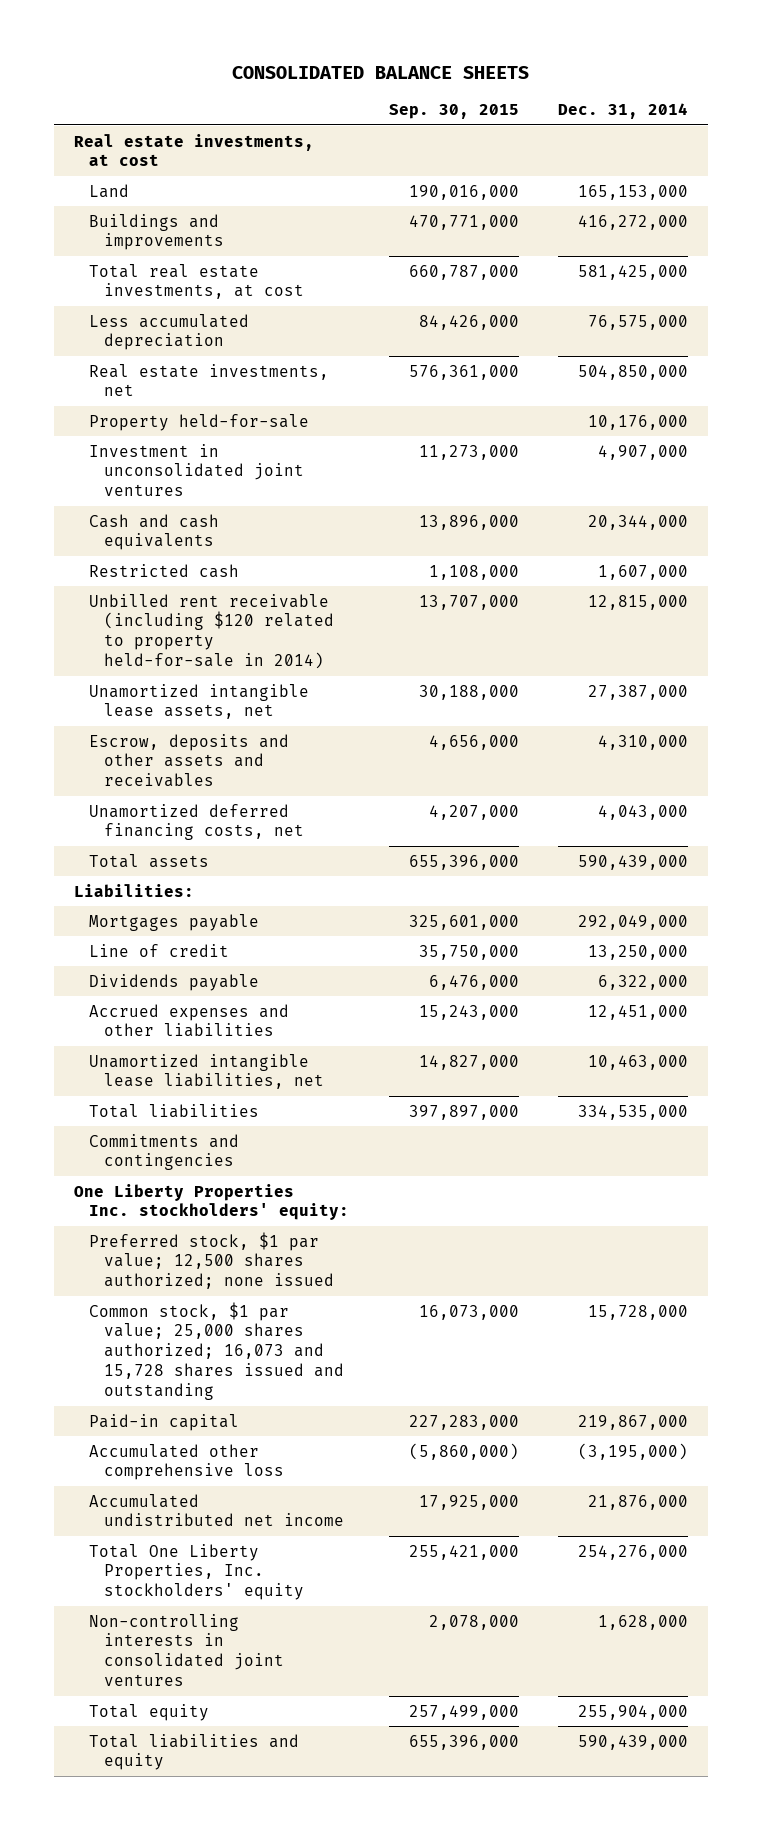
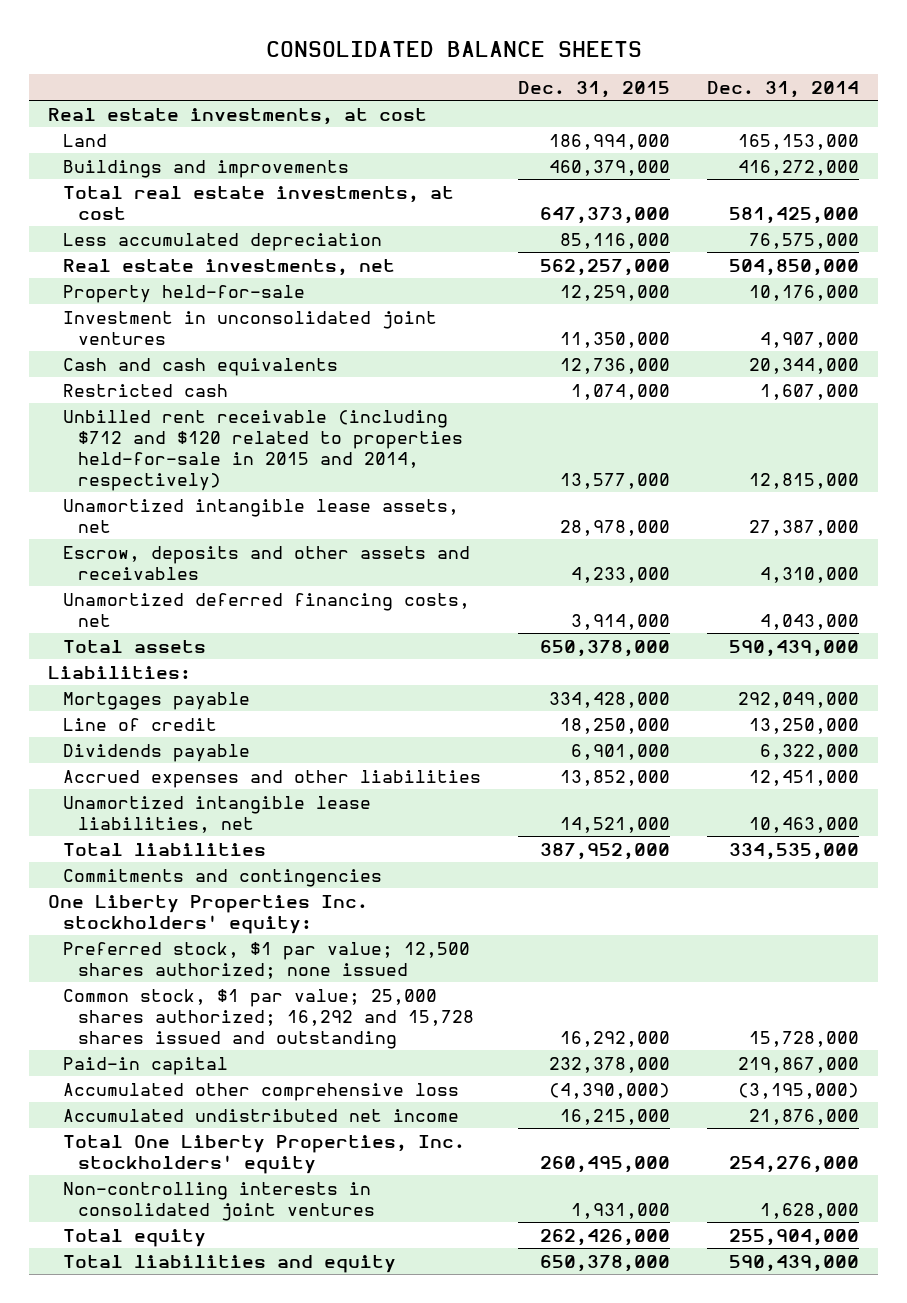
[388,104,519,120] Sep. 30, 2015 -> none
none -> [518,81,671,99] Dec. 31, 2015
[89,593,335,670] Unbilled rent receivable (including $120 related to property held-for-sale in 2014) -> [62,409,463,491] Unbilled rent receivable (including $712 and $120 related to properties held-for-sale in 2015 and 2014, respectively)
[89,1301,345,1400] Common stock, $1 par value; 25,000 shares authorized; 16,073 and 15,728 shares issued and outstanding -> [62,988,474,1049] Common stock, $1 par value; 25,000 shares authorized; 16,292 and 15,728 shares issued and outstanding

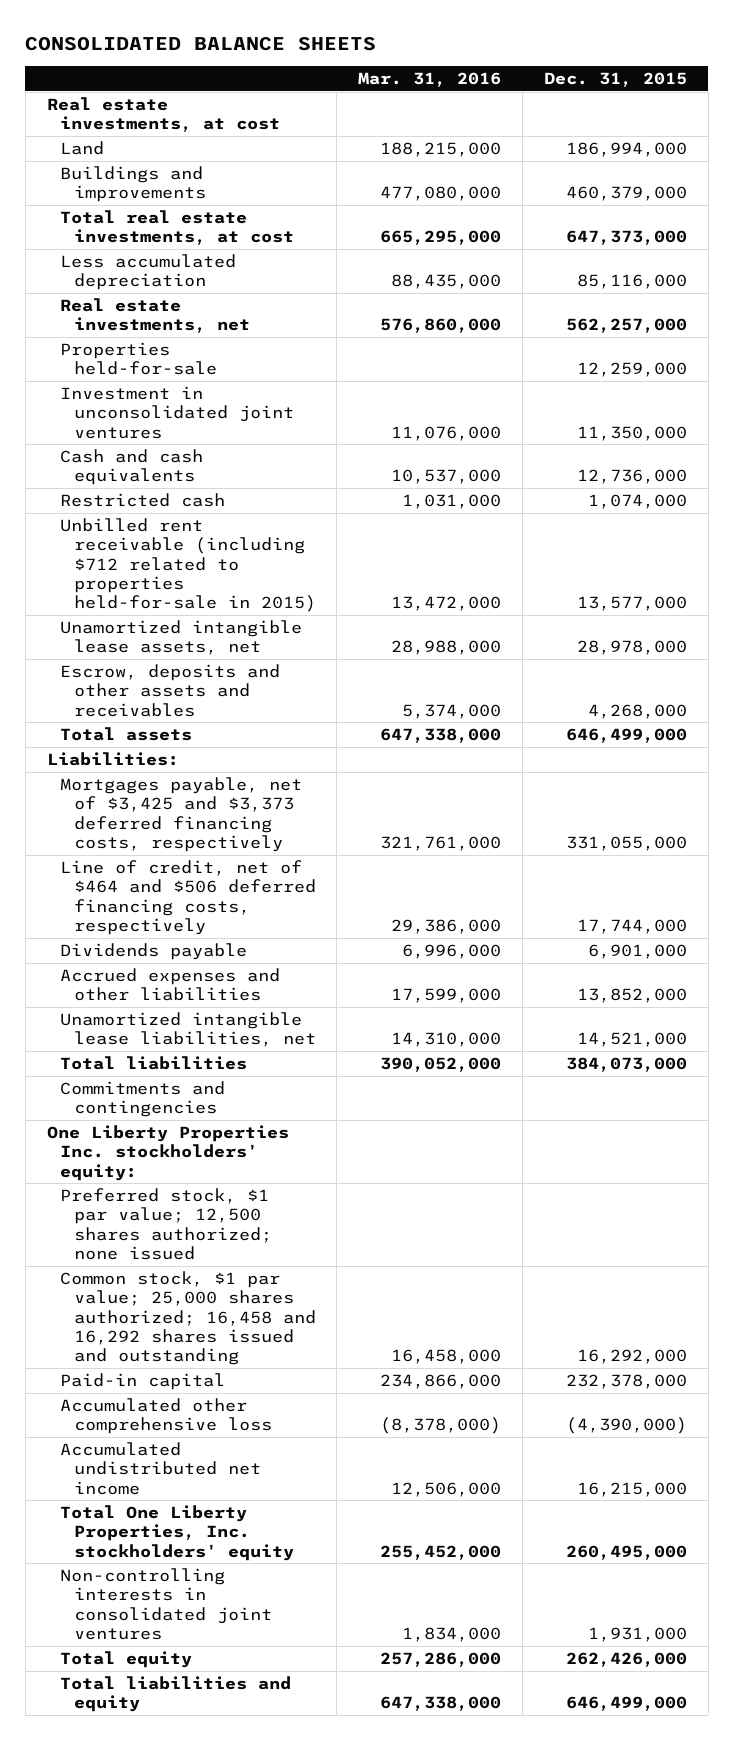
[707,81,860,99] Dec. 31, 2014 -> none
none -> [358,71,502,87] Mar. 31, 2016
[62,284,305,303] Property held-for-sale -> [60,341,217,376] Properties held-for-sale
[62,409,463,491] Unbilled rent receivable (including $712 and $120 related to properties held-for-sale in 2015 and 2014, respectively) -> [60,517,316,613] Unbilled rent receivable (including $712 related to properties held-for-sale in 2015)
[62,592,470,627] Unamortized deferred financing costs, net -> none
[571,566,671,583] 4,233,000 -> [587,703,687,719] 4,268,000
[540,639,671,657] 650,378,000 -> [565,727,687,743] 646,499,000
[62,691,250,710] Mortgages payable -> none
none -> [60,776,303,852] Mortgages payable, net of $3,425 and $3,373 deferred financing costs, respectively
[62,717,217,731] Line of credit -> [60,859,316,935] Line of credit, net of $464 and $506 deferred financing costs, respectively
[560,717,671,734] 18,250,000 -> [576,918,687,934] 17,744,000
[540,842,671,860] 387,952,000 -> [565,1056,687,1072] 384,073,000
[62,988,474,1049] Common stock, $1 par value; 25,000 shares authorized; 16,292 and 15,728 shares issued and outstanding -> [60,1270,316,1366] Common stock, $1 par value; 25,000 shares authorized; 16,458 and 16,292 shares issued and outstanding
[540,1254,671,1272] 650,378,000 -> [565,1696,687,1712] 646,499,000

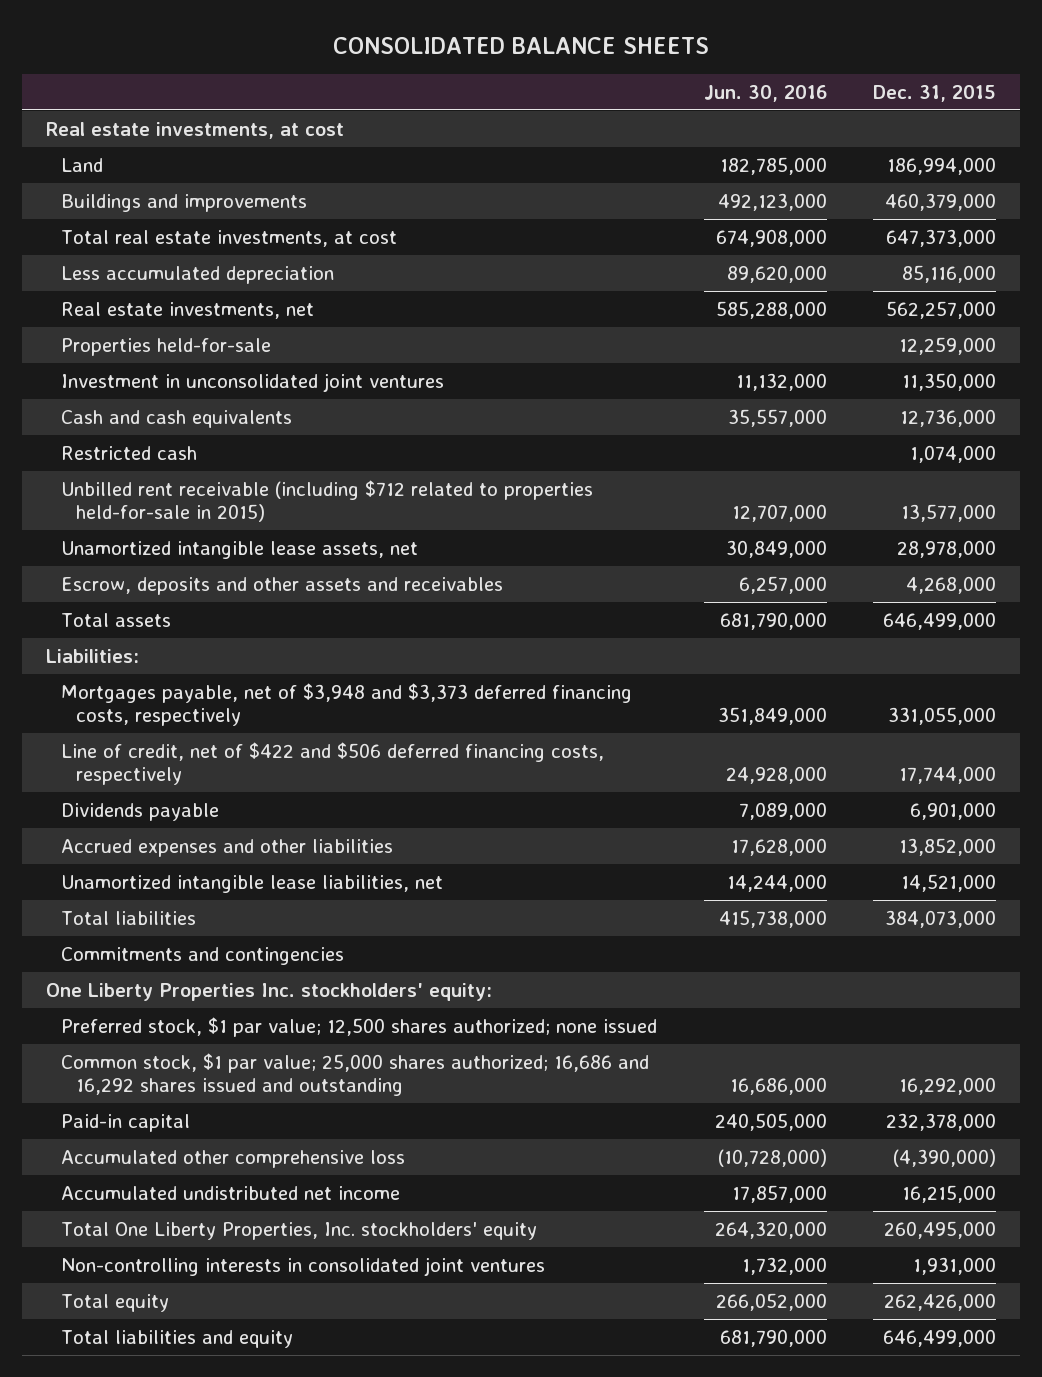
[358,71,502,87] Mar. 31, 2016 -> none
none -> [703,84,827,102] Jun. 30, 2016
[60,776,303,852] Mortgages payable, net of $3,425 and $3,373 deferred financing costs, respectively -> [60,682,632,727] Mortgages payable, net of $3,948 and $3,373 deferred financing costs, respectively
[60,859,316,935] Line of credit, net of $464 and $506 deferred financing costs, respectively -> [60,741,604,786] Line of credit, net of $422 and $506 deferred financing costs, respectively
[60,1270,316,1366] Common stock, $1 par value; 25,000 shares authorized; 16,458 and 16,292 shares issued and outstanding -> [60,1052,649,1097] Common stock, $1 par value; 25,000 shares authorized; 16,686 and 16,292 shares issued and outstanding

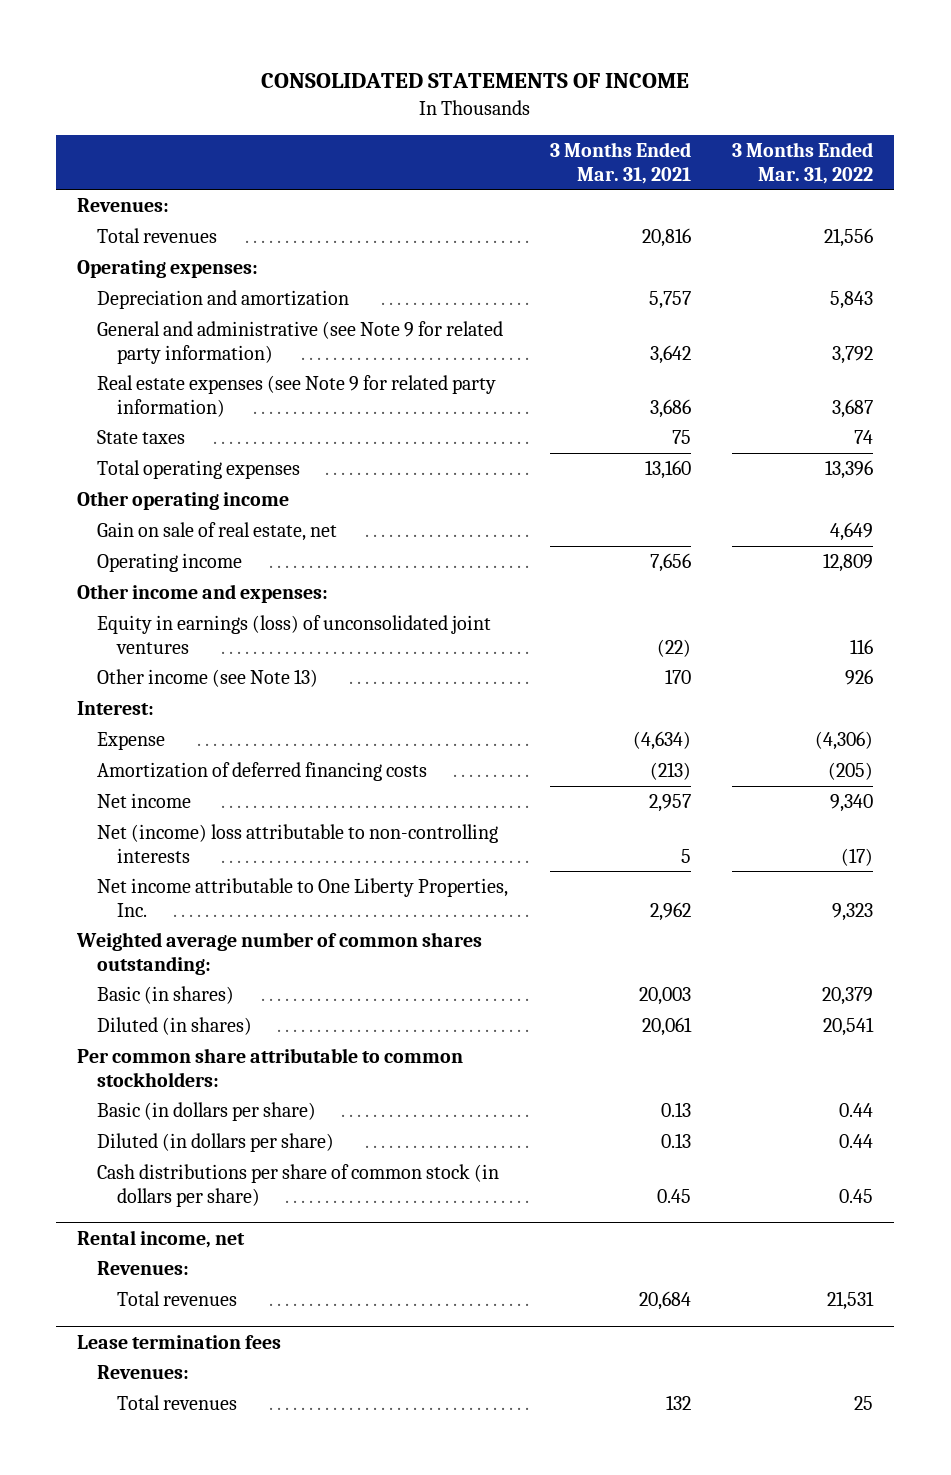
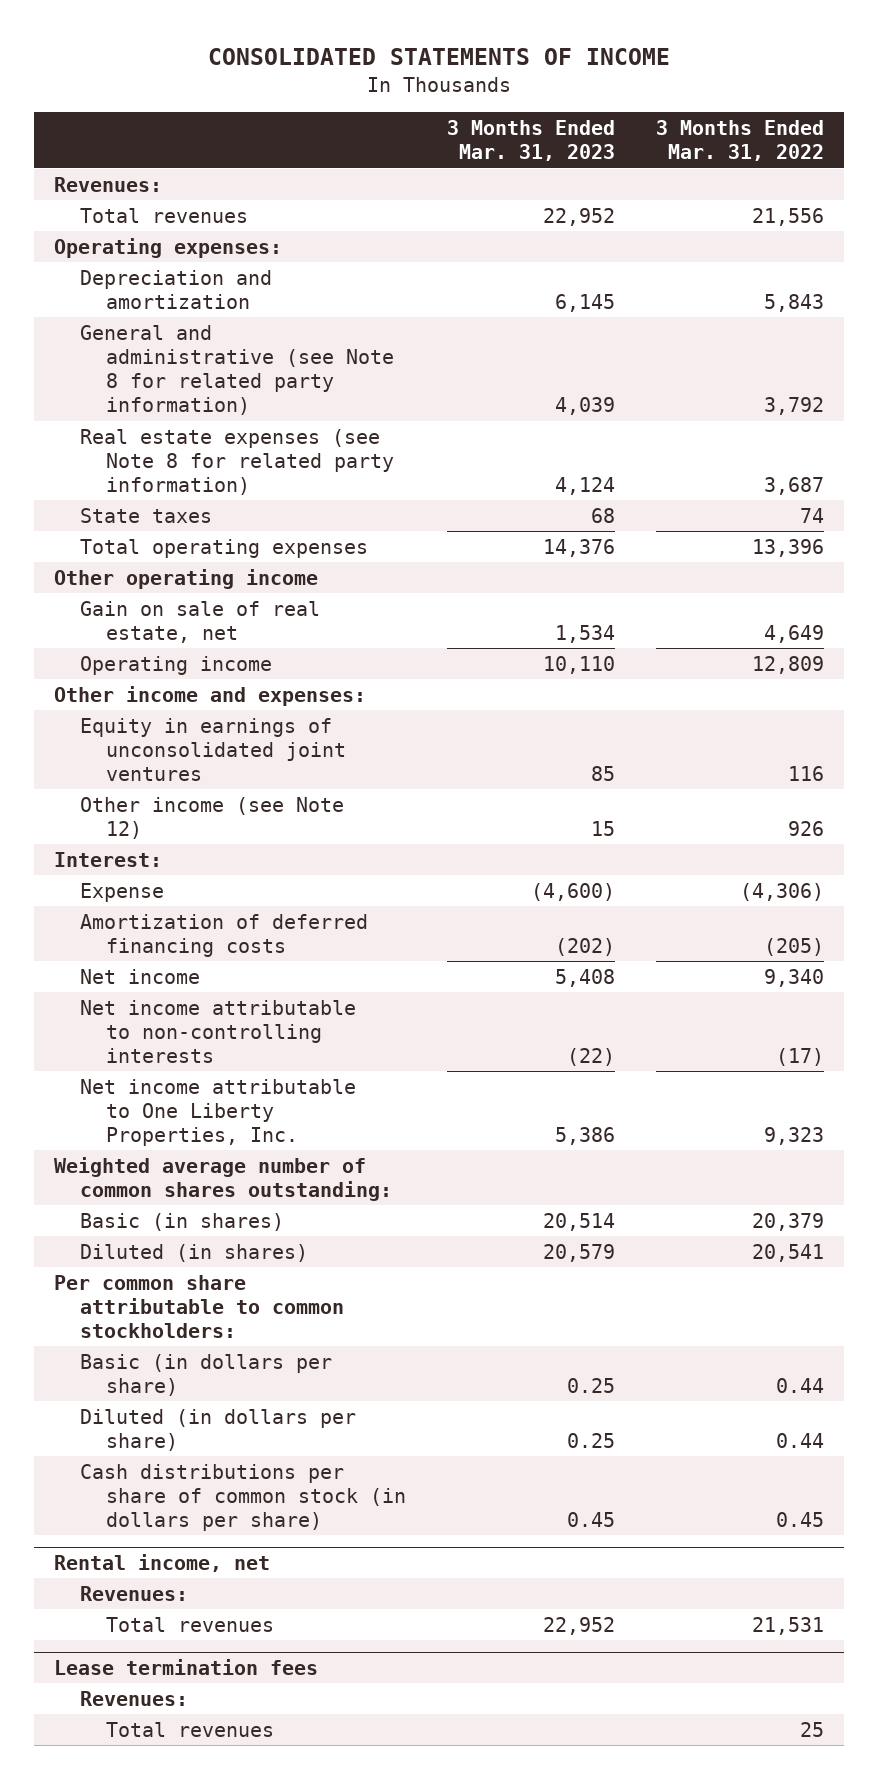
[549,142,691,184] 3 Months Ended Mar. 31, 2021 -> none
none -> [446,120,615,162] 3 Months Ended Mar. 31, 2023
[97,321,504,364] General and administrative (see Note 9 for related party information) -> [80,324,395,416] General and administrative (see Note 8 for related party information)
[97,375,497,417] Real estate expenses (see Note 9 for related party information) -> [80,428,395,496] Real estate expenses (see Note 8 for related party information)
[97,615,492,654] Equity in earnings (loss) of unconsolidated joint ventures -> [80,717,347,782] Equity in earnings of unconsolidated joint ventures
[97,669,319,688] Other income (see Note 13) -> [80,796,345,840] Other income (see Note 12)
[97,824,499,863] Net (income) loss attributable to non-controlling interests -> [80,999,357,1064] Net income attributable to non-controlling interests

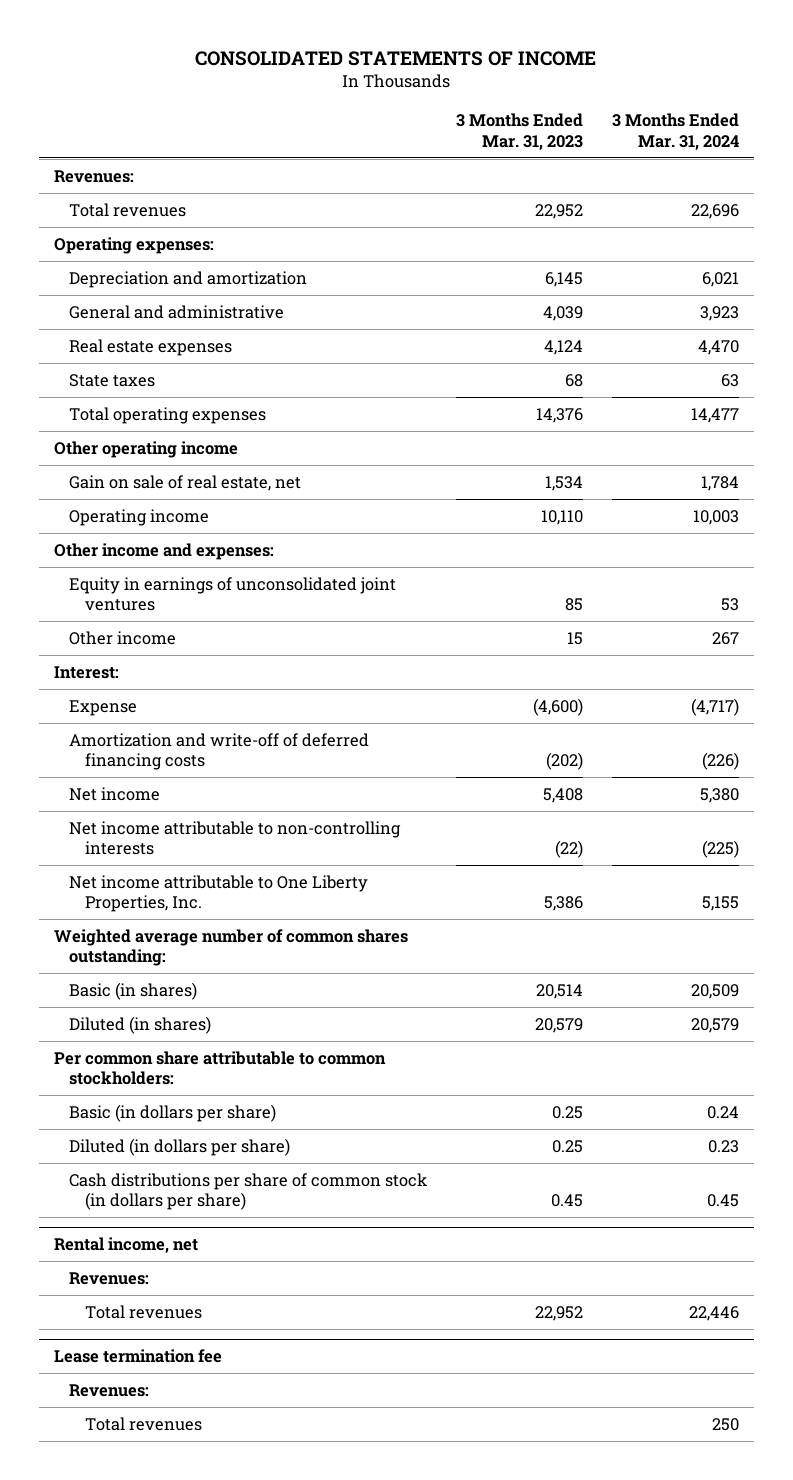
[655,120,824,162] 3 Months Ended Mar. 31, 2022 -> none
none -> [612,112,740,150] 3 Months Ended Mar. 31, 2024
[80,324,395,416] General and administrative (see Note 8 for related party information) -> [69,304,285,319] General and administrative
[80,428,395,496] Real estate expenses (see Note 8 for related party information) -> [69,338,233,356] Real estate expenses
[80,796,345,840] Other income (see Note 12) -> [69,630,177,645] Other income
[80,913,369,958] Amortization of deferred financing costs -> [69,732,370,771] Amortization and write-off of deferred financing costs
[54,1659,319,1676] Lease termination fees -> [53,1349,222,1364] Lease termination fee

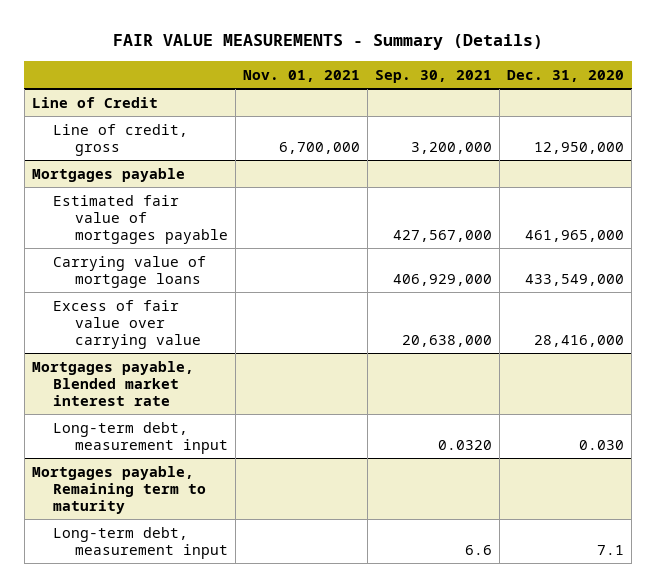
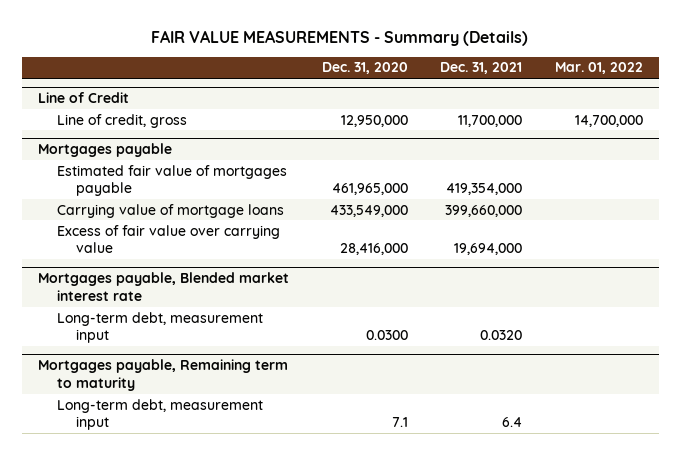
[242,69,360,82] Nov. 01, 2021 -> none
[374,69,492,83] Sep. 30, 2021 -> none
none -> [440,62,523,75] Dec. 31, 2021
none -> [554,62,643,75] Mar. 01, 2022
[579,439,625,450] 0.030 -> [365,330,408,341] 0.0300

